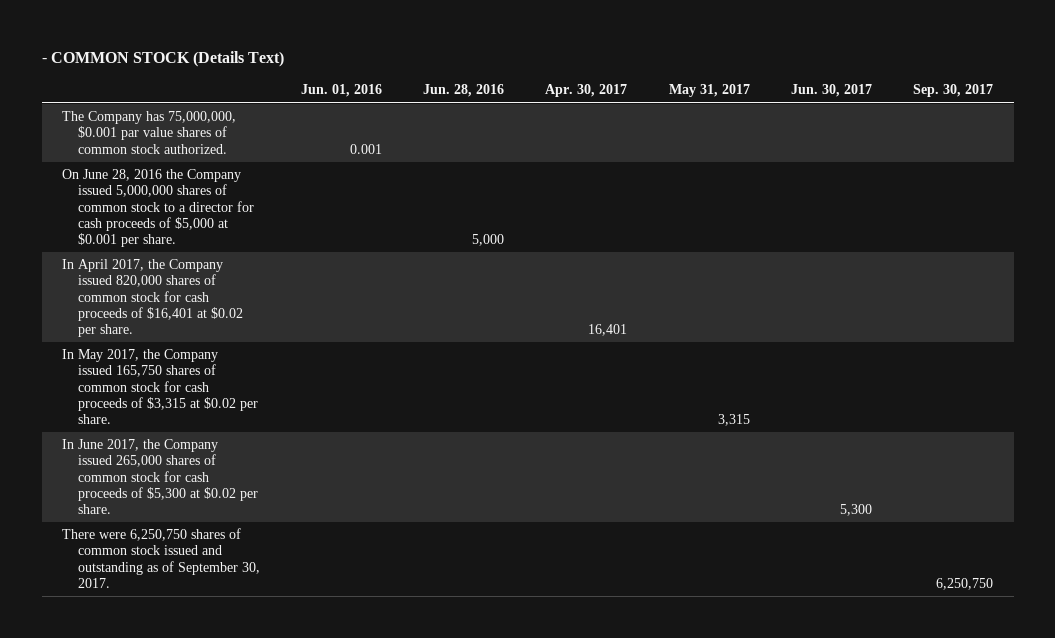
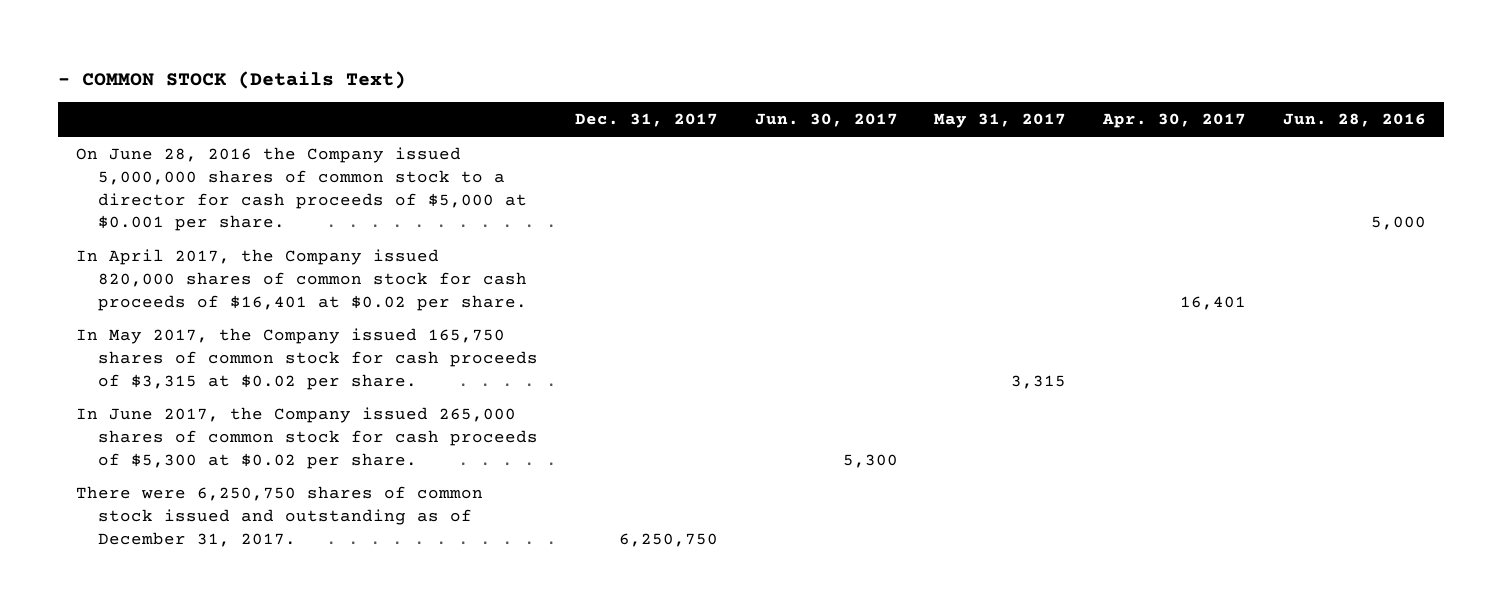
[301,84,383,98] Jun. 01, 2016 -> none
[912,84,993,98] Sep. 30, 2017 -> none
none -> [575,113,719,128] Dec. 31, 2017
[62,111,237,154] The Company has 75,000,000, $0.001 par value shares of common stock authorized. -> none
[62,528,260,588] There were 6,250,750 shares of common stock issued and outstanding as of September 30, 2017. -> [75,485,483,547] There were 6,250,750 shares of common stock issued and outstanding as of December 31, 2017.

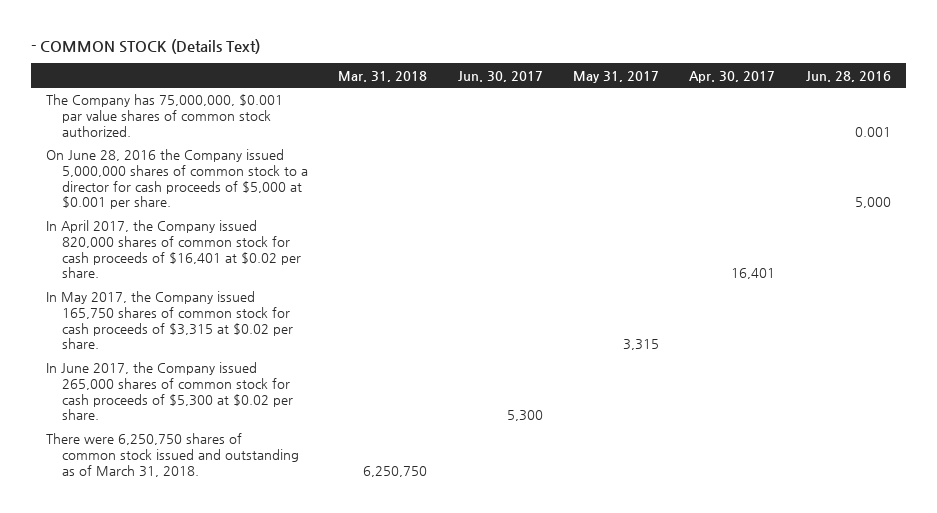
[575,113,719,128] Dec. 31, 2017 -> none
none -> [338,70,428,82] Mar. 31, 2018
none -> [46,94,284,137] The Company has 75,000,000, $0.001 par value shares of common stock authorized.
[75,485,483,547] There were 6,250,750 shares of common stock issued and outstanding as of December 31, 2017. -> [46,433,299,477] There were 6,250,750 shares of common stock issued and outstanding as of March 31, 2018.

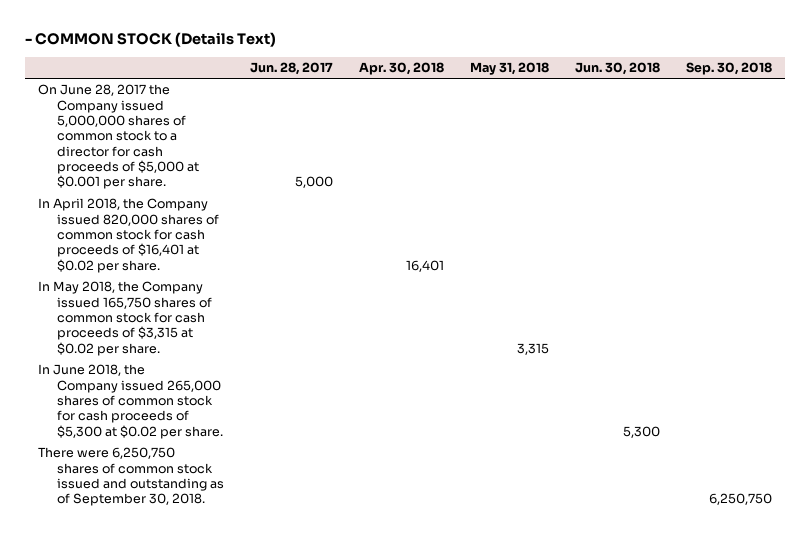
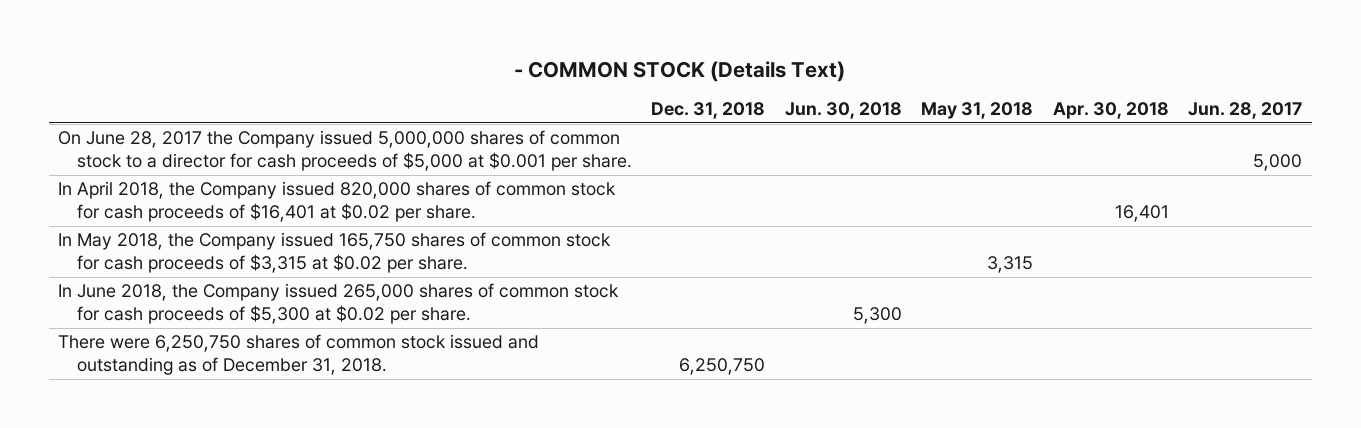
[685,61,772,75] Sep. 30, 2018 -> none
none -> [651,102,766,120] Dec. 31, 2018
[37,447,224,507] There were 6,250,750 shares of common stock issued and outstanding as of September 30, 2018. -> [58,334,540,376] There were 6,250,750 shares of common stock issued and outstanding as of December 31, 2018.

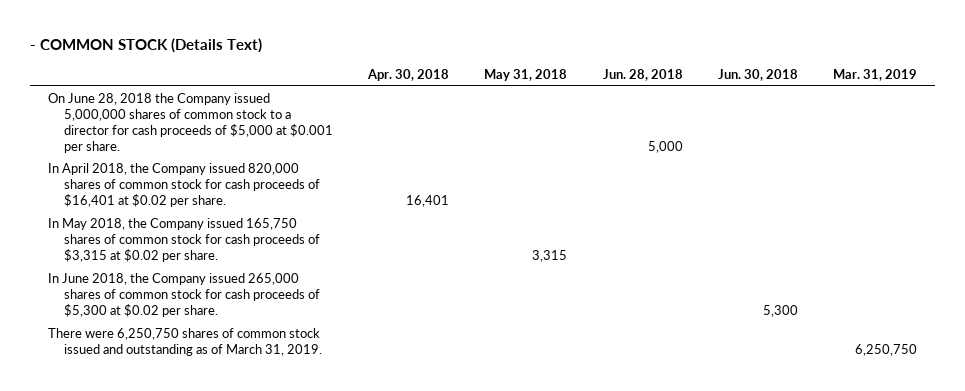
[651,102,766,120] Dec. 31, 2018 -> none
[1188,102,1303,120] Jun. 28, 2017 -> none
none -> [602,68,683,81] Jun. 28, 2018
none -> [833,68,918,81] Mar. 31, 2019
[58,130,633,172] On June 28, 2017 the Company issued 5,000,000 shares of common stock to a director for cash proceeds of $5,000 at $0.001 per share. -> [47,93,333,153] On June 28, 2018 the Company issued 5,000,000 shares of common stock to a director for cash proceeds of $5,000 at $0.001 per share.
[58,334,540,376] There were 6,250,750 shares of common stock issued and outstanding as of December 31, 2018. -> [47,328,322,356] There were 6,250,750 shares of common stock issued and outstanding as of March 31, 2019.

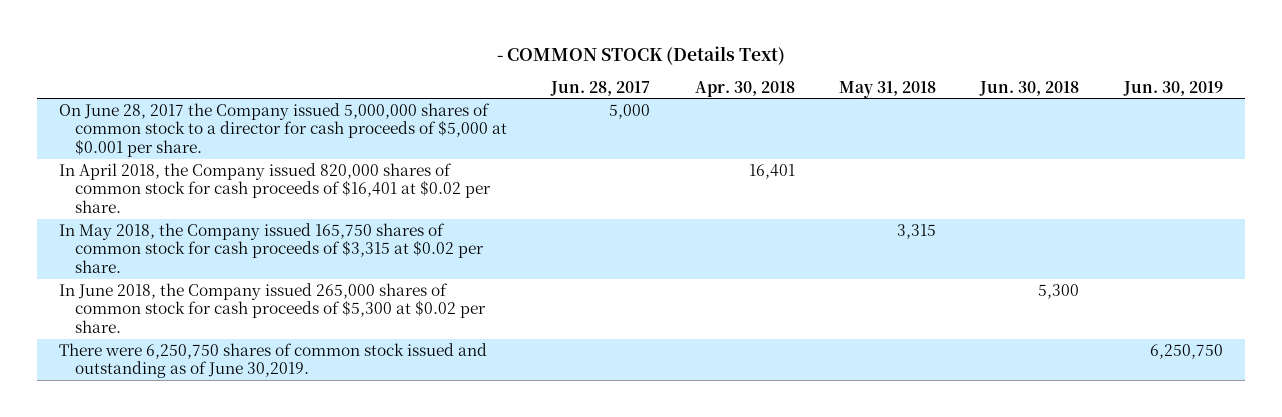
[602,68,683,81] Jun. 28, 2018 -> none
[833,68,918,81] Mar. 31, 2019 -> none
none -> [550,80,651,96] Jun. 28, 2017
none -> [1122,80,1223,96] Jun. 30, 2019
[47,93,333,153] On June 28, 2018 the Company issued 5,000,000 shares of common stock to a director for cash proceeds of $5,000 at $0.001 per share. -> [58,102,507,157] On June 28, 2017 the Company issued 5,000,000 shares of common stock to a director for cash proceeds of $5,000 at $0.001 per share.
[47,328,322,356] There were 6,250,750 shares of common stock issued and outstanding as of March 31, 2019. -> [58,342,487,379] There were 6,250,750 shares of common stock issued and outstanding as of June 30,2019.

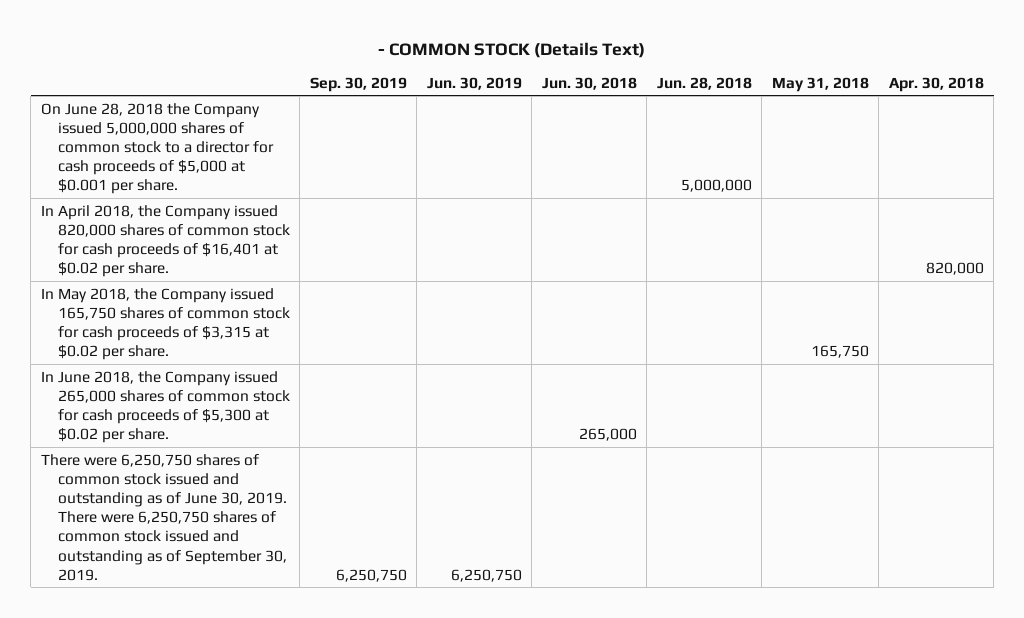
[550,80,651,96] Jun. 28, 2017 -> none
none -> [309,76,407,92] Sep. 30, 2019
none -> [656,76,752,90] Jun. 28, 2018
[58,102,507,157] On June 28, 2017 the Company issued 5,000,000 shares of common stock to a director for cash proceeds of $5,000 at $0.001 per share. -> [40,102,274,195] On June 28, 2018 the Company issued 5,000,000 shares of common stock to a director for cash proceeds of $5,000 at $0.001 per share.
[748,163,795,179] 16,401 -> [925,262,984,276] 820,000
[897,223,937,239] 3,315 -> [810,345,869,359] 165,750
[1038,283,1080,299] 5,300 -> [578,428,637,442] 265,000
[58,342,487,379] There were 6,250,750 shares of common stock issued and outstanding as of June 30,2019. -> [40,453,287,581] There were 6,250,750 shares of common stock issued and outstanding as of June 30, 2019. There were 6,250,750 shares of common stock issued and outstanding as of September 30, 2019.

